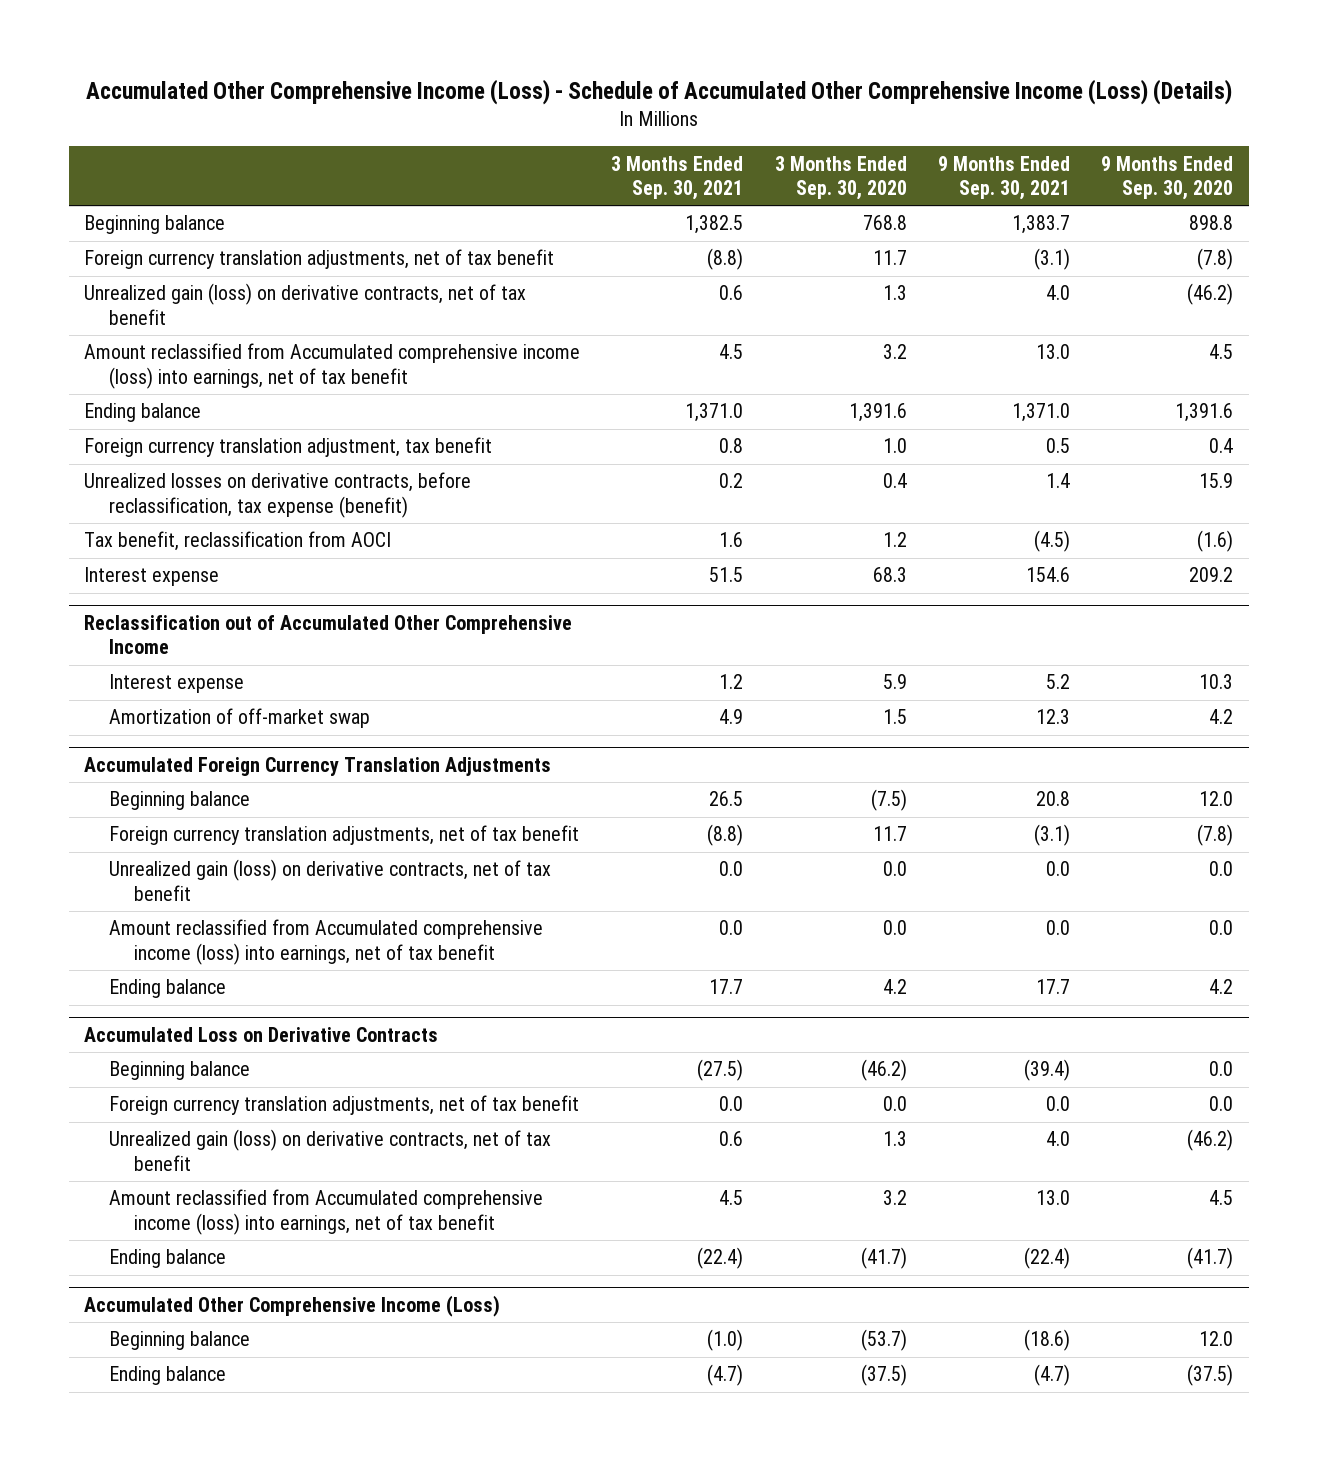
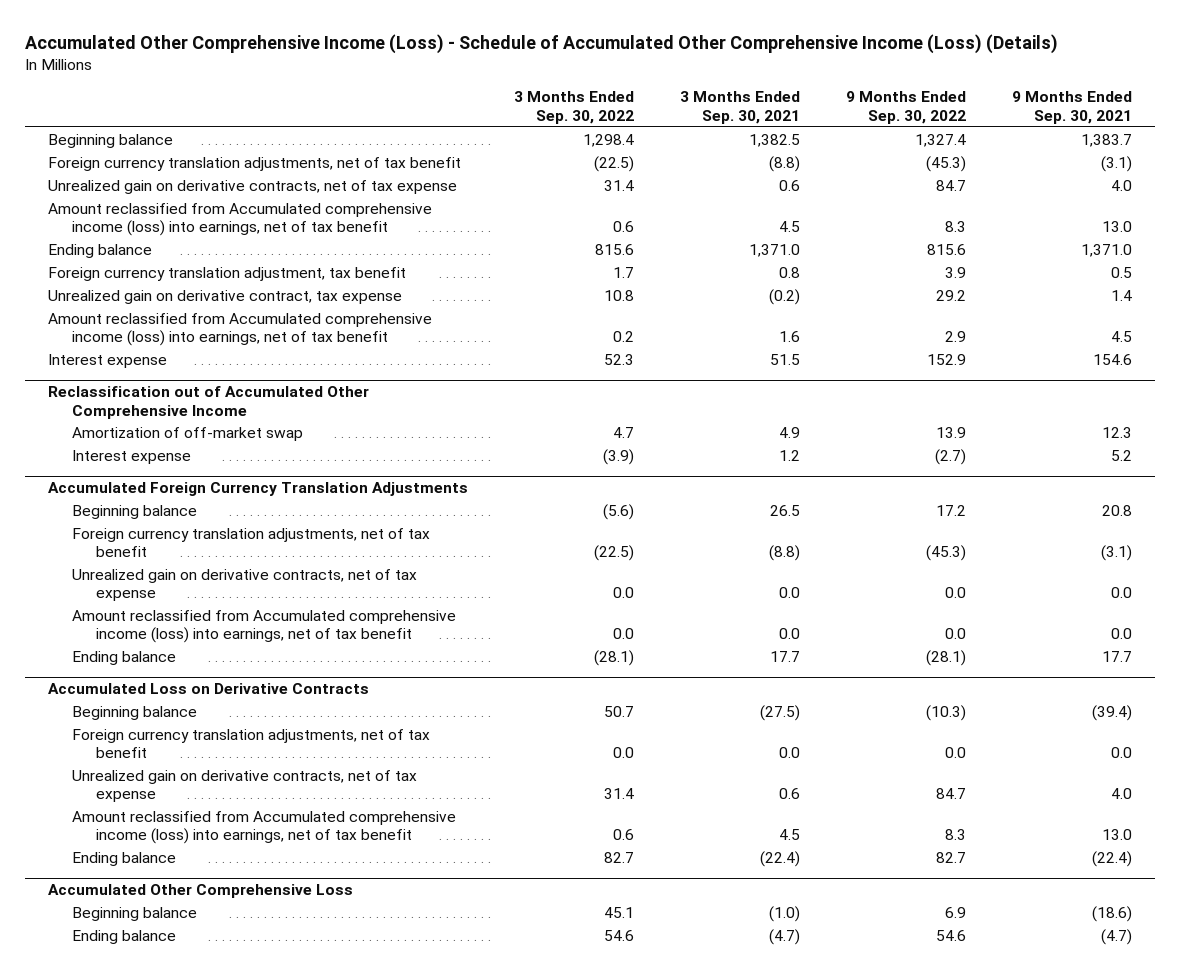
[774,155,907,201] 3 Months Ended Sep. 30, 2020 -> none
[1101,155,1234,201] 9 Months Ended Sep. 30, 2020 -> none
none -> [514,91,635,125] 3 Months Ended Sep. 30, 2022
none -> [845,91,966,125] 9 Months Ended Sep. 30, 2022
[84,283,527,325] Unrealized gain (loss) on derivative contracts, net of tax benefit -> [48,179,458,194] Unrealized gain on derivative contracts, net of tax expense
[84,472,472,518] Unrealized losses on derivative contracts, before reclassification, tax expense (benefit) -> [48,289,403,304] Unrealized gain on derivative contract, tax expense
[719,473,744,489] 0.2 -> [768,288,800,305] (0.2)
[84,531,392,552] Tax benefit, reclassification from AOCI -> [48,312,433,347] Amount reclassified from Accumulated comprehensive income (loss) into earnings, net of tax benefit
[1033,530,1070,553] (4.5) -> [1110,331,1132,343] 4.5
[109,674,245,694] Interest expense -> [72,449,192,464] Interest expense
[109,859,552,901] Unrealized gain (loss) on derivative contracts, net of tax benefit -> [72,568,418,602] Unrealized gain on derivative contracts, net of tax expense
[109,1129,552,1171] Unrealized gain (loss) on derivative contracts, net of tax benefit -> [72,769,418,803] Unrealized gain on derivative contracts, net of tax expense
[84,1294,501,1317] Accumulated Other Comprehensive Income (Loss) -> [48,884,354,899] Accumulated Other Comprehensive Loss

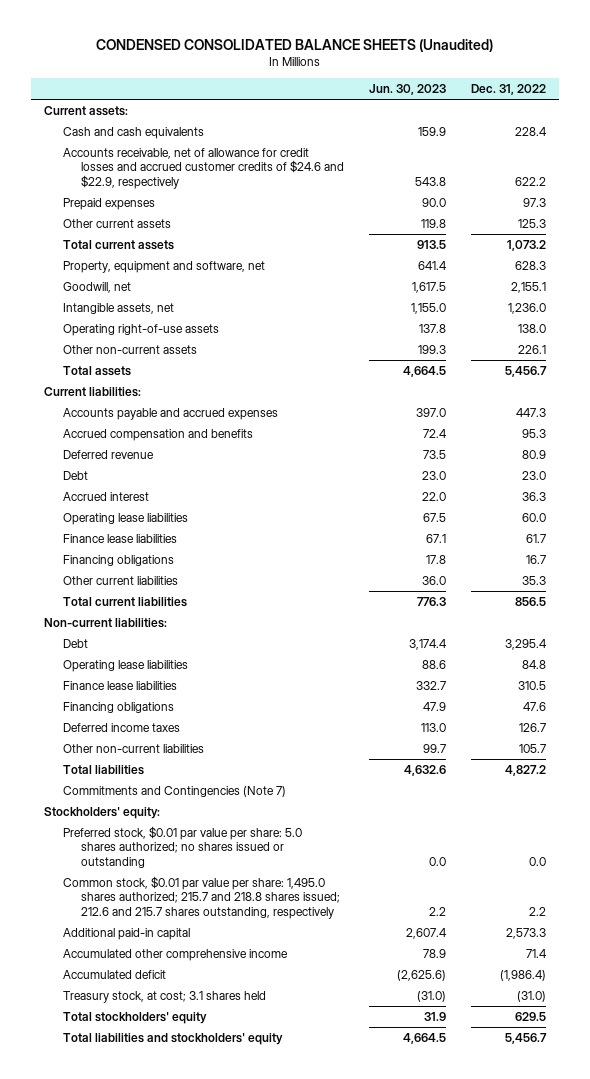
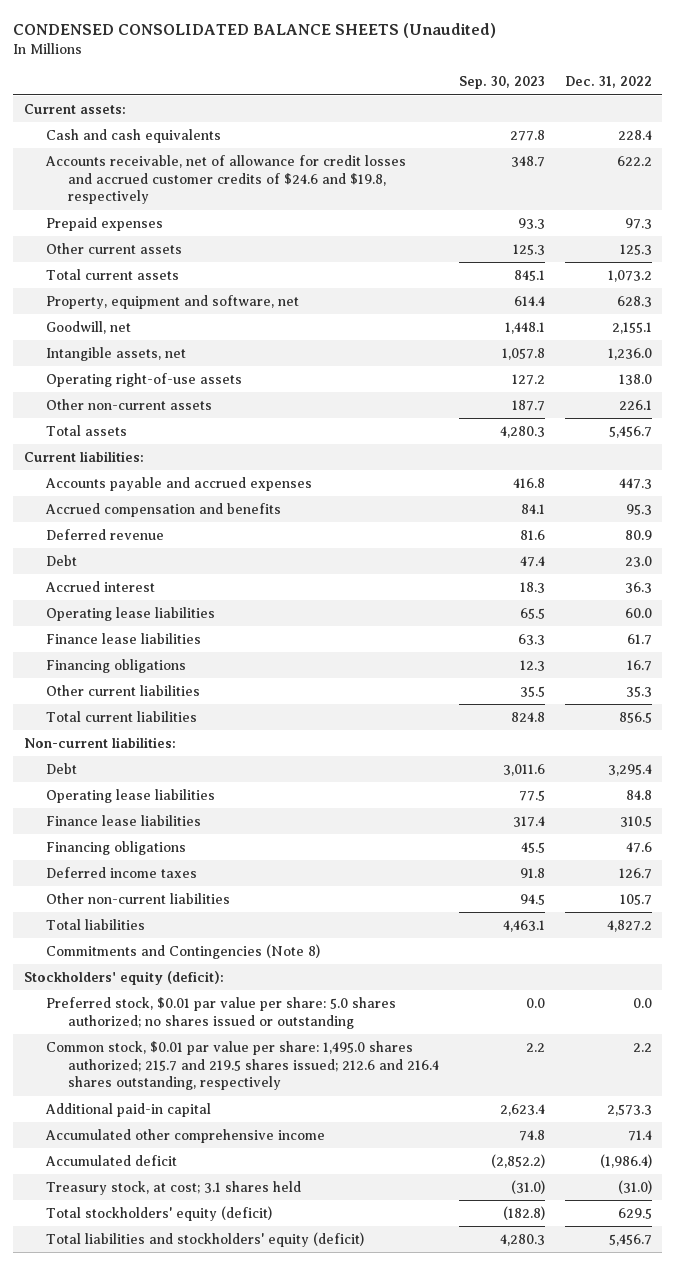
[369,84,447,96] Jun. 30, 2023 -> none
none -> [458,76,545,90] Sep. 30, 2023
[62,147,345,189] Accounts receivable, net of allowance for credit losses and accrued customer credits of $24.6 and $22.9, respectively -> [44,155,406,205] Accounts receivable, net of allowance for credit losses and accrued customer credits of $24.6 and $19.8, respectively
[62,785,286,797] Commitments and Contingencies (Note 7) -> [45,944,320,960] Commitments and Contingencies (Note 8)
[43,806,160,819] Stockholders' equity: -> [23,971,224,986] Stockholders' equity (deficit):
[62,875,341,919] Common stock, $0.01 par value per share: 1,495.0 shares authorized; 215.7 and 218.8 shares issued; 212.6 and 215.7 shares outstanding, respectively -> [45,1041,439,1091] Common stock, $0.01 par value per share: 1,495.0 shares authorized; 215.7 and 219.5 shares issued; 212.6 and 216.4 shares outstanding, respectively
[62,1011,207,1024] Total stockholders' equity -> [45,1206,272,1222] Total stockholders' equity (deficit)
[62,1032,283,1045] Total liabilities and stockholders' equity -> [45,1232,364,1248] Total liabilities and stockholders' equity (deficit)

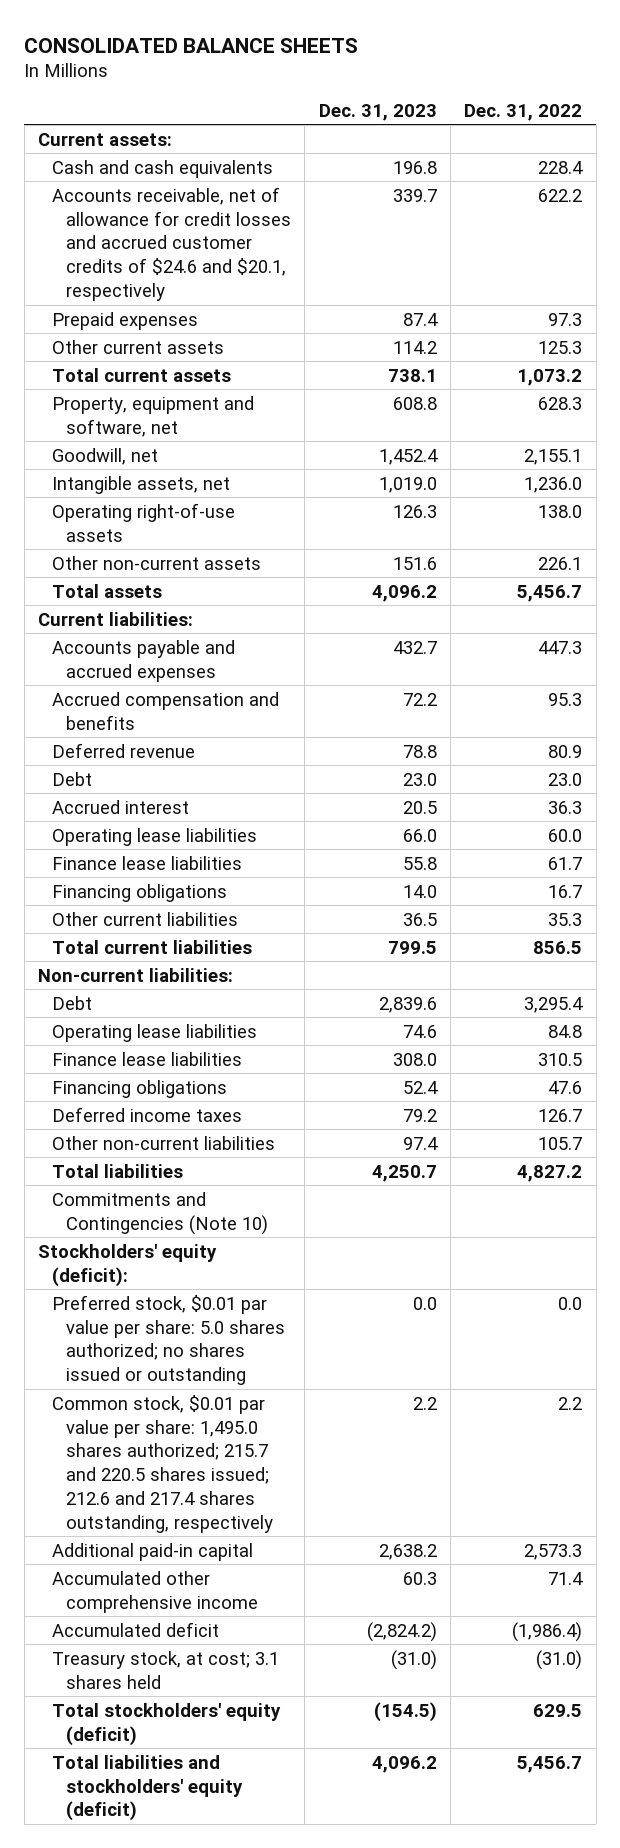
[13,23,497,39] CONDENSED CONSOLIDATED BALANCE SHEETS (Unaudited) -> [24,37,359,53] CONSOLIDATED BALANCE SHEETS
[458,76,545,90] Sep. 30, 2023 -> none
none -> [318,103,437,121] Dec. 31, 2023
[44,155,406,205] Accounts receivable, net of allowance for credit losses and accrued customer credits of $24.6 and $19.8, respectively -> [51,186,291,301] Accounts receivable, net of allowance for credit losses and accrued customer credits of $24.6 and $20.1, respectively
[45,944,320,960] Commitments and Contingencies (Note 8) -> [51,1191,268,1235] Commitments and Contingencies (Note 10)
[45,1041,439,1091] Common stock, $0.01 par value per share: 1,495.0 shares authorized; 215.7 and 219.5 shares issued; 212.6 and 216.4 shares outstanding, respectively -> [51,1394,273,1533] Common stock, $0.01 par value per share: 1,495.0 shares authorized; 215.7 and 220.5 shares issued; 212.6 and 217.4 shares outstanding, respectively

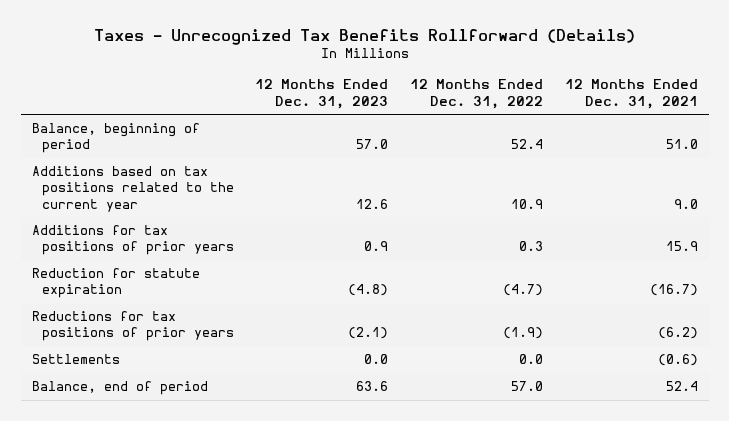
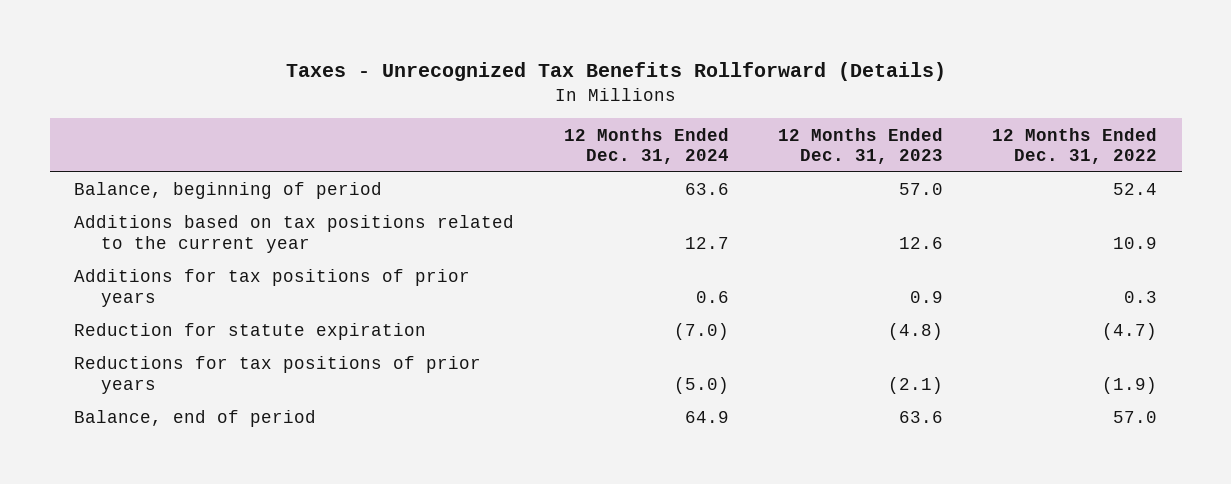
[564,79,698,109] 12 Months Ended Dec. 31, 2021 -> none
none -> [563,127,729,165] 12 Months Ended Dec. 31, 2024
[31,354,120,365] Settlements -> none

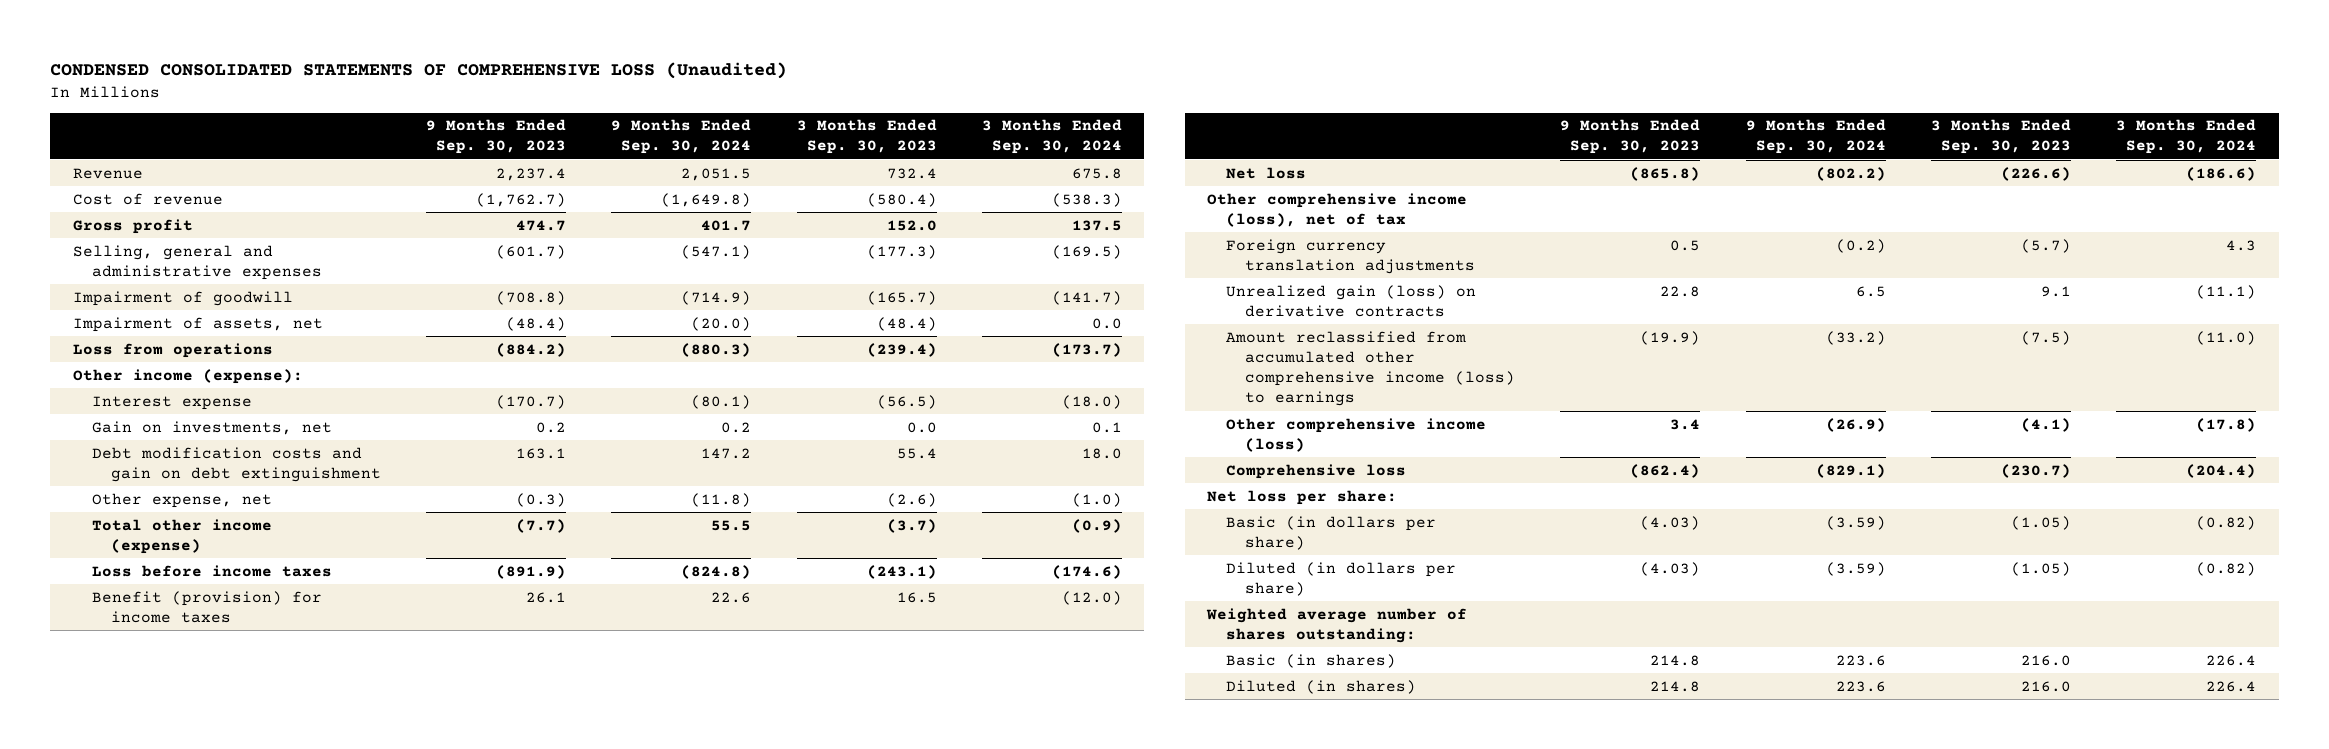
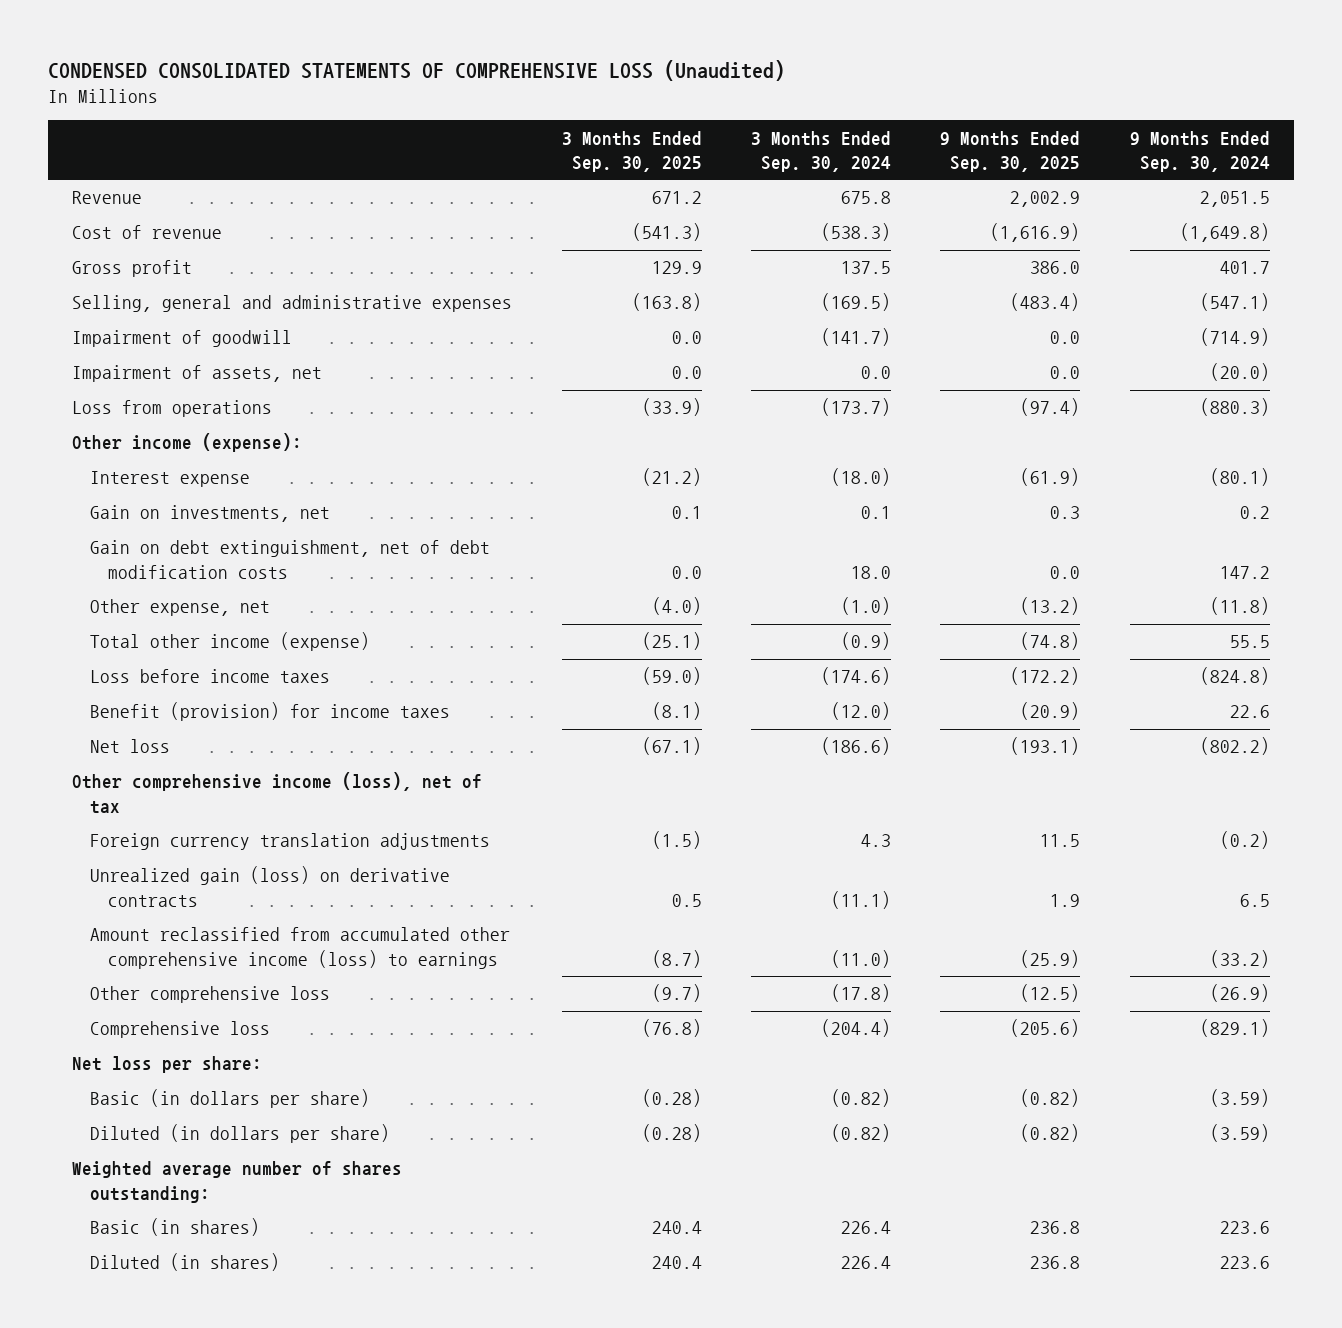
[425,119,566,155] 9 Months Ended Sep. 30, 2023 -> none
[796,119,937,155] 3 Months Ended Sep. 30, 2023 -> none
none -> [561,130,702,172] 3 Months Ended Sep. 30, 2025
none -> [940,130,1081,172] 9 Months Ended Sep. 30, 2025
[91,446,381,482] Debt modification costs and gain on debt extinguishment -> [90,540,491,579] Gain on debt extinguishment, net of debt modification costs
[1226,417,1487,452] Other comprehensive income (loss) -> [90,986,331,1004] Other comprehensive loss

